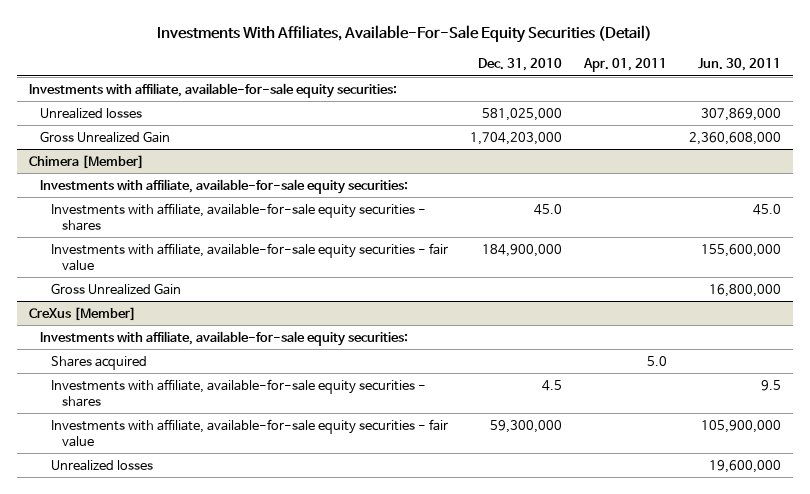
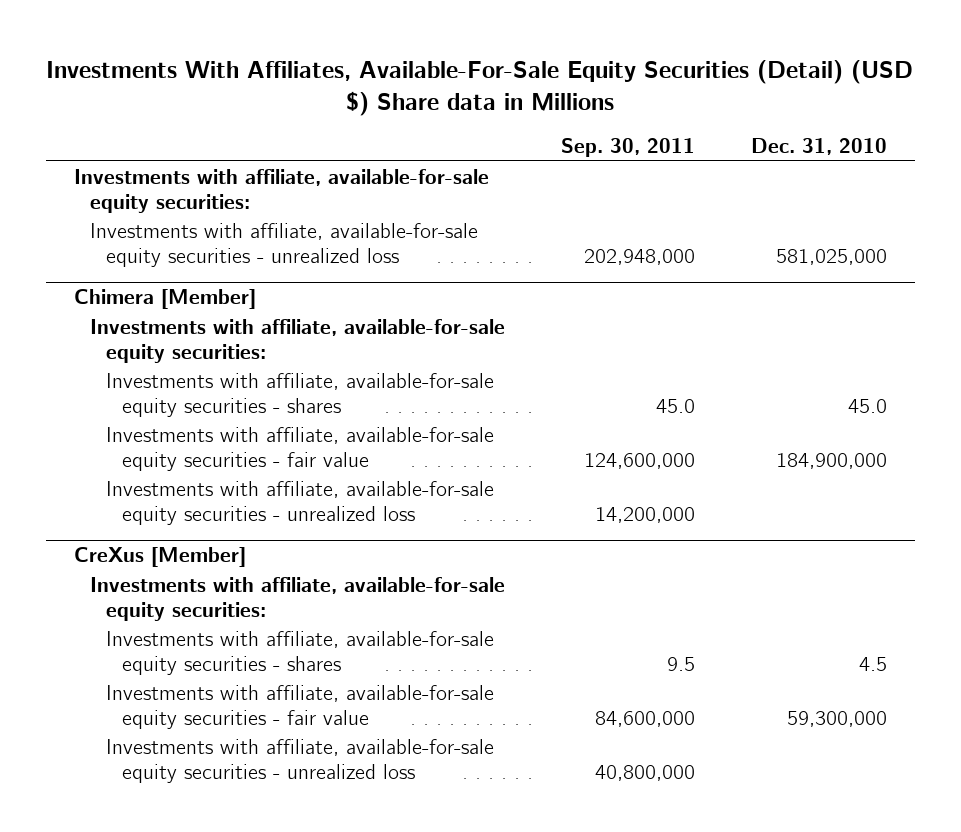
[156,24,652,43] Investments With Affiliates, Available-For-Sale Equity Securities (Detail) -> [46,59,914,117] Investments With Affiliates, Available-For-Sale Equity Securities (Detail) (USD $) Share data in Millions
[583,58,668,73] Apr. 01, 2011 -> none
[698,58,782,72] Jun. 30, 2011 -> none
none -> [561,138,696,158] Sep. 30, 2011
[39,130,170,143] Gross Unrealized Gain -> none
[39,107,142,119] Unrealized losses -> [89,223,478,267] Investments with affiliate, available-for-sale equity securities - unrealized loss
[50,282,181,295] Gross Unrealized Gain -> none
none -> [106,481,495,525] Investments with affiliate, available-for-sale equity securities - unrealized loss
[50,355,147,370] Shares acquired -> none
[50,459,153,471] Unrealized losses -> [106,739,495,783] Investments with affiliate, available-for-sale equity securities - unrealized loss

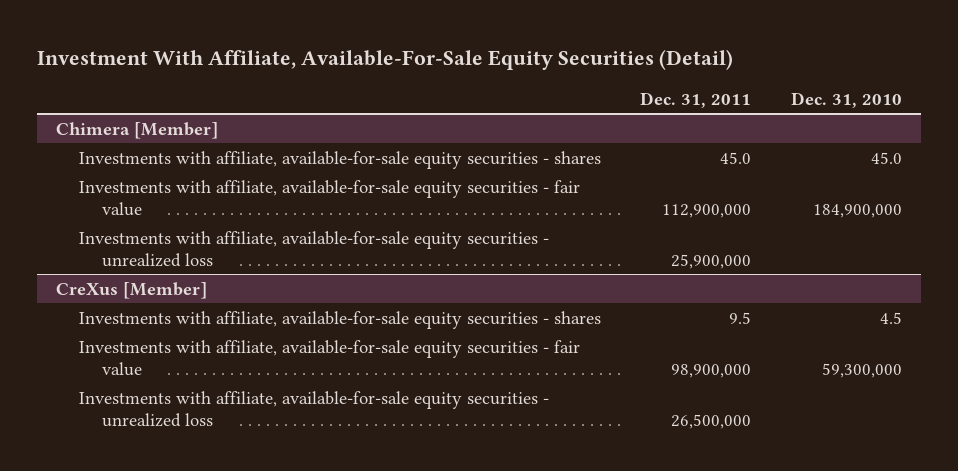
[46,59,914,117] Investments With Affiliates, Available-For-Sale Equity Securities (Detail) (USD $) Share data in Millions -> [36,49,733,71] Investment With Affiliate, Available-For-Sale Equity Securities (Detail)
[561,138,696,158] Sep. 30, 2011 -> none
none -> [640,91,752,108] Dec. 31, 2011
[73,169,489,213] Investments with affiliate, available-for-sale equity securities: -> none
[89,223,478,267] Investments with affiliate, available-for-sale equity securities - unrealized loss -> none
[89,319,505,363] Investments with affiliate, available-for-sale equity securities: -> none
[89,577,505,621] Investments with affiliate, available-for-sale equity securities: -> none

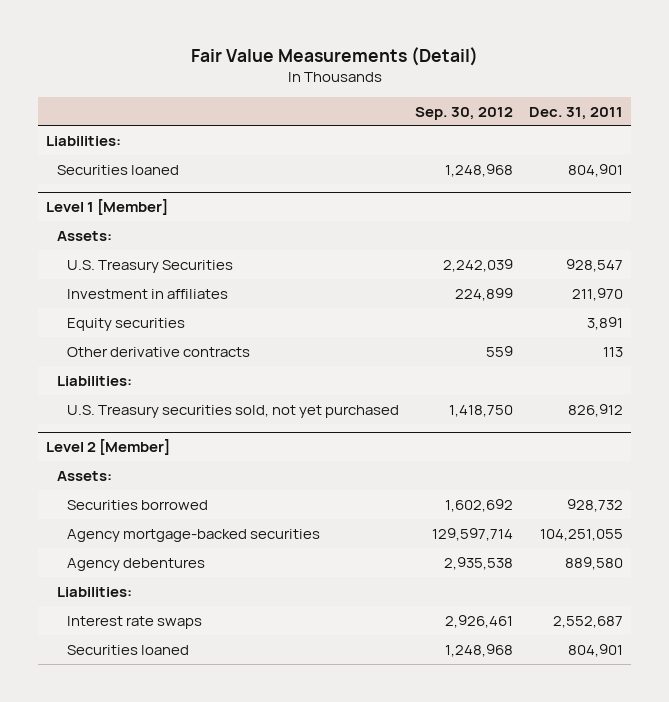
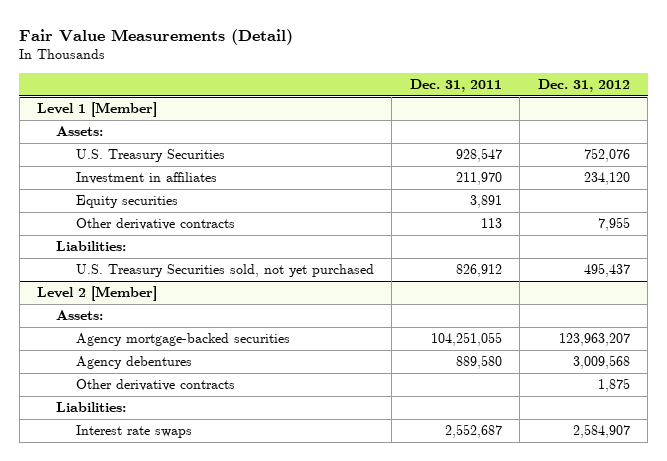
[415,106,514,120] Sep. 30, 2012 -> none
none -> [537,78,630,92] Dec. 31, 2012
[46,135,122,146] Liabilities: -> none
[56,164,179,175] Securities loaned -> none
[67,404,400,418] U.S. Treasury securities sold, not yet purchased -> [75,264,374,278] U.S. Treasury Securities sold, not yet purchased
[67,499,209,510] Securities borrowed -> none
none -> [75,379,235,392] Other derivative contracts
[67,644,190,655] Securities loaned -> none

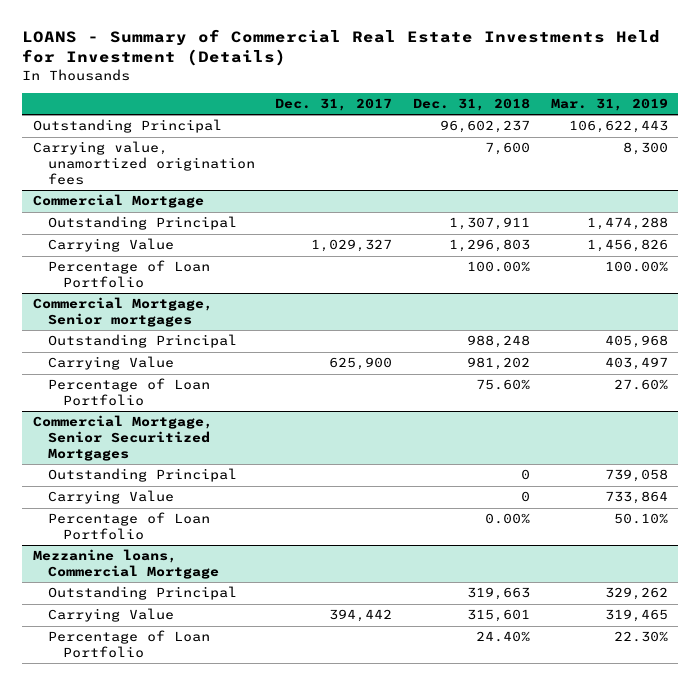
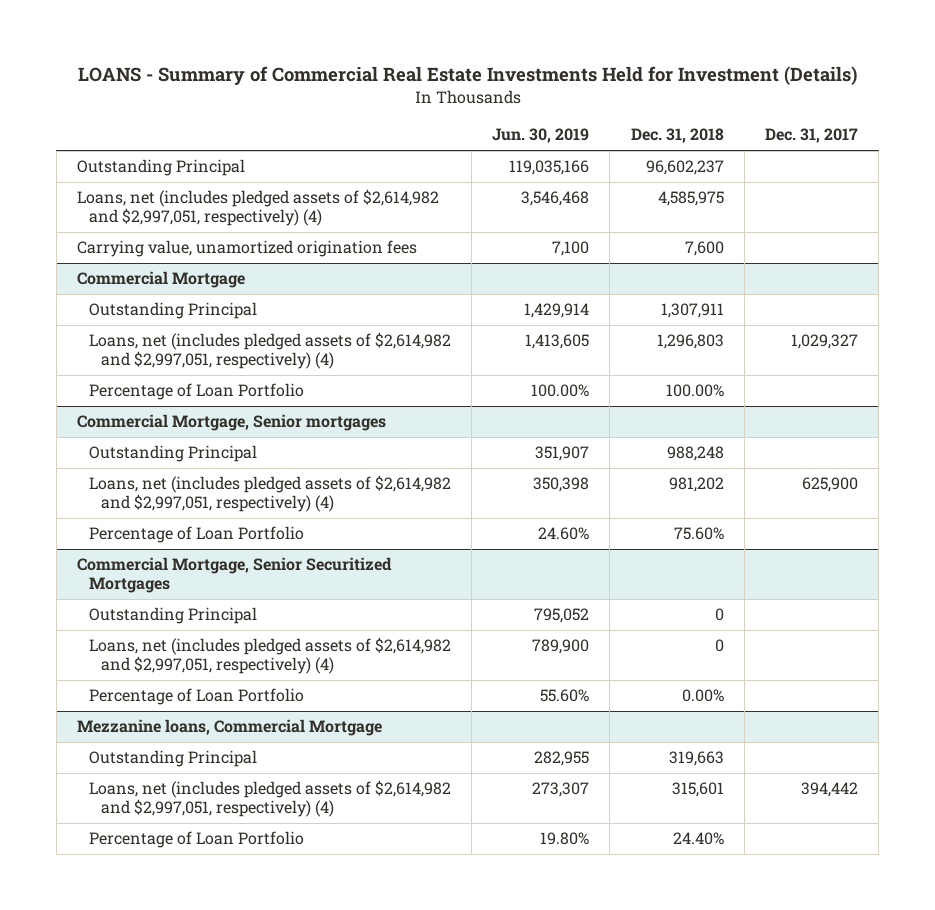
[550,97,668,111] Mar. 31, 2019 -> none
none -> [492,128,590,144] Jun. 30, 2019
none -> [76,189,439,226] Loans, net (includes pledged assets of $2,614,982 and $2,997,051, respectively) (4)
[47,238,174,253] Carrying Value -> [88,332,451,369] Loans, net (includes pledged assets of $2,614,982 and $2,997,051, respectively) (4)
[47,356,174,371] Carrying Value -> [88,475,451,512] Loans, net (includes pledged assets of $2,614,982 and $2,997,051, respectively) (4)
[47,490,174,505] Carrying Value -> none
none -> [88,637,451,674] Loans, net (includes pledged assets of $2,614,982 and $2,997,051, respectively) (4)
[47,608,174,623] Carrying Value -> [88,780,451,817] Loans, net (includes pledged assets of $2,614,982 and $2,997,051, respectively) (4)

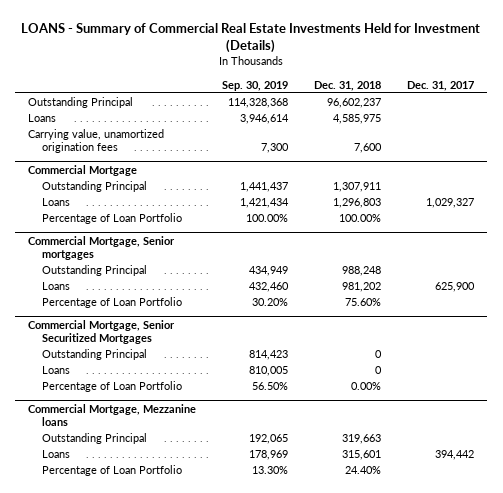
[492,128,590,144] Jun. 30, 2019 -> none
none -> [222,80,289,91] Sep. 30, 2019
[76,189,439,226] Loans, net (includes pledged assets of $2,614,982 and $2,997,051, respectively) (4) -> [28,114,57,123] Loans
[88,332,451,369] Loans, net (includes pledged assets of $2,614,982 and $2,997,051, respectively) (4) -> [41,198,70,207] Loans
[88,475,451,512] Loans, net (includes pledged assets of $2,614,982 and $2,997,051, respectively) (4) -> [41,282,70,291] Loans
[88,637,451,674] Loans, net (includes pledged assets of $2,614,982 and $2,997,051, respectively) (4) -> [41,366,70,375] Loans
[76,719,382,737] Mezzanine loans, Commercial Mortgage -> [28,403,197,426] Commercial Mortgage, Mezzanine loans
[88,780,451,817] Loans, net (includes pledged assets of $2,614,982 and $2,997,051, respectively) (4) -> [41,450,70,459] Loans

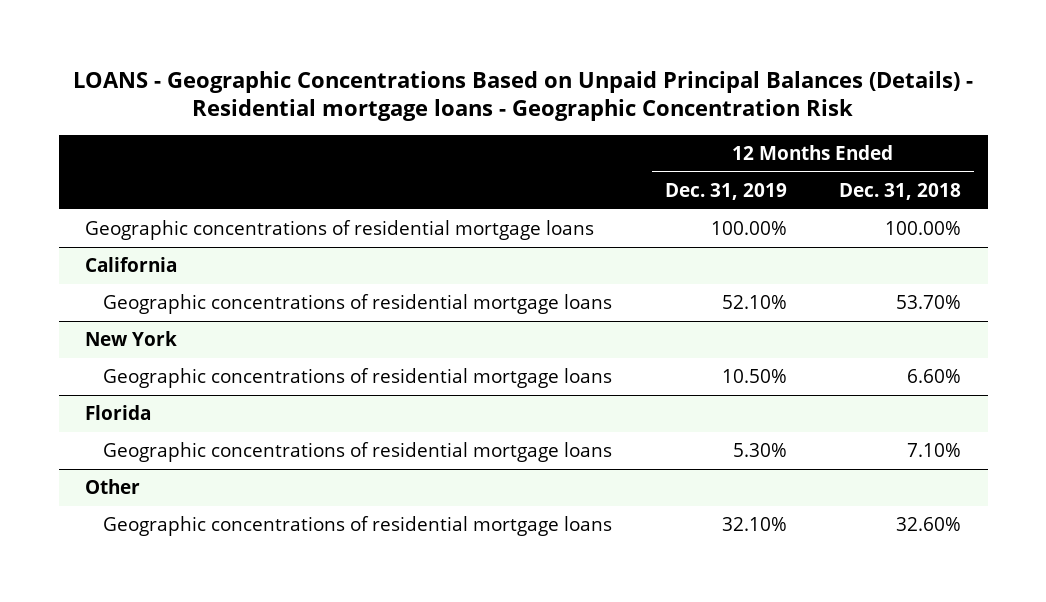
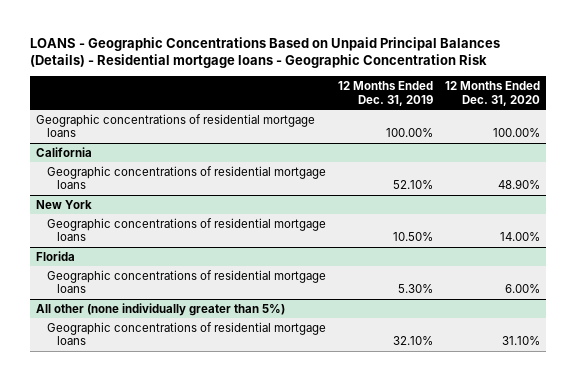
[839,182,962,200] Dec. 31, 2018 -> none
none -> [445,81,541,106] 12 Months Ended Dec. 31, 2020
[84,479,140,495] Other -> [36,302,286,316] All other (none individually greater than 5%)

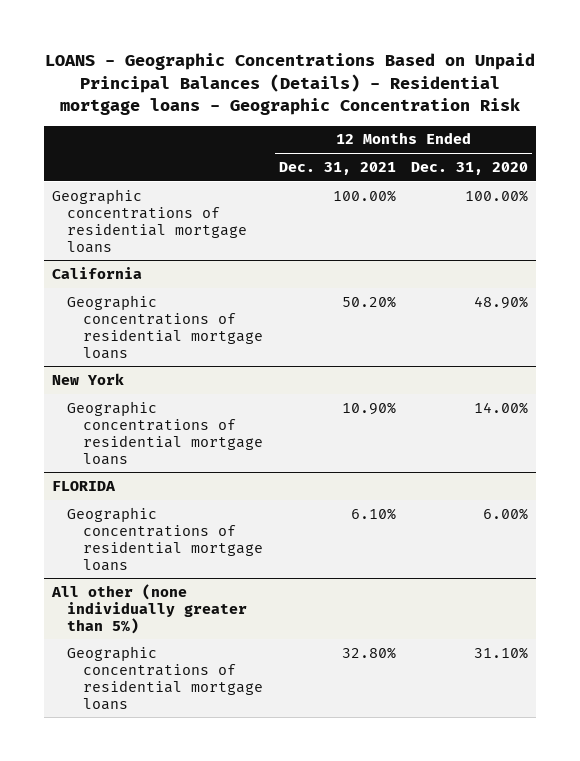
[337,81,433,106] 12 Months Ended Dec. 31, 2019 -> none
none -> [278,162,396,176] Dec. 31, 2021
[36,250,76,261] Florida -> [51,480,116,491] FLORIDA

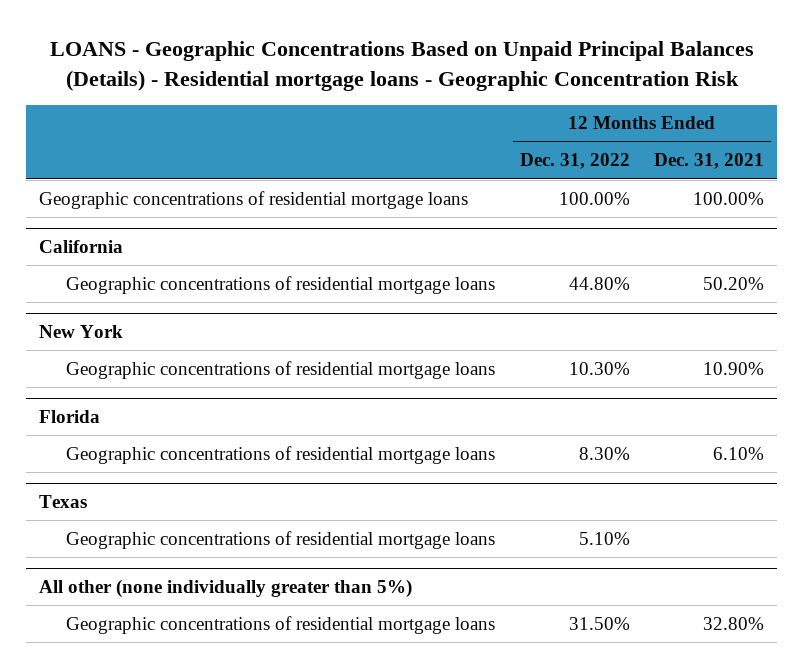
[411,162,529,176] Dec. 31, 2020 -> none
none -> [519,153,630,170] Dec. 31, 2022
[51,480,116,491] FLORIDA -> [38,409,100,423] Florida
none -> [38,494,87,508] Texas
none -> [65,530,495,549] Geographic concentrations of residential mortgage loans

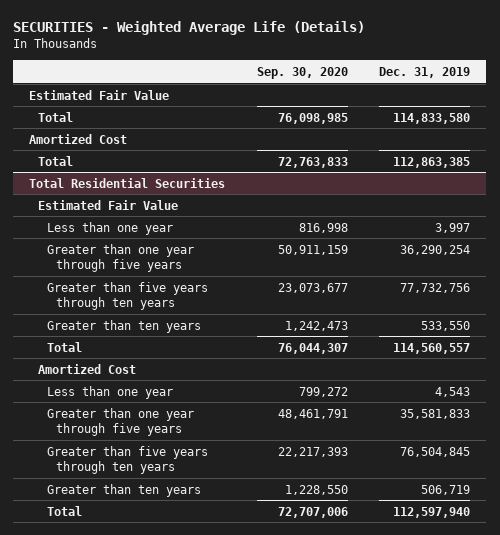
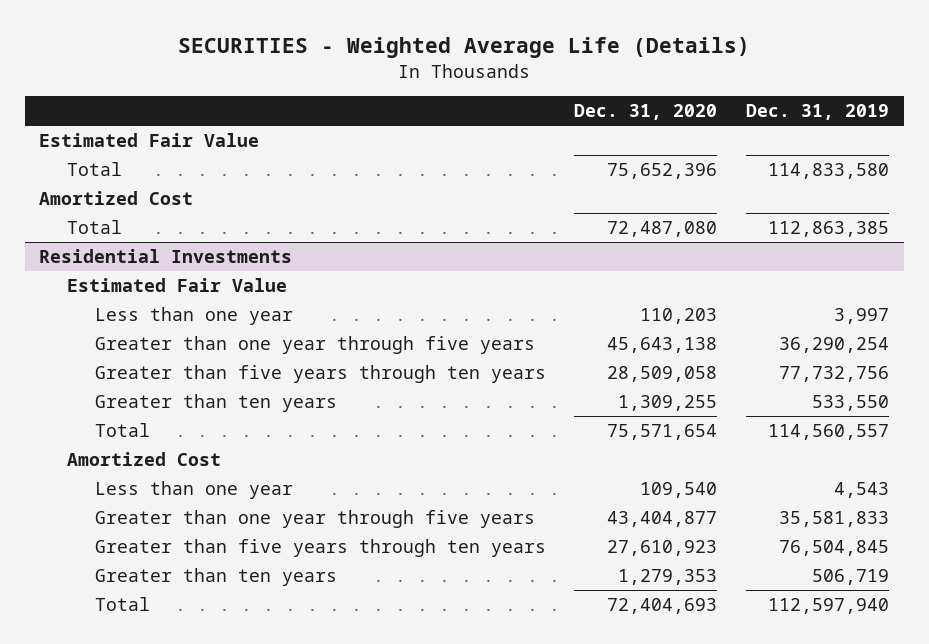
[256,67,348,80] Sep. 30, 2020 -> none
none -> [574,104,718,121] Dec. 31, 2020
[29,177,226,188] Total Residential Securities -> [39,249,293,264] Residential Investments

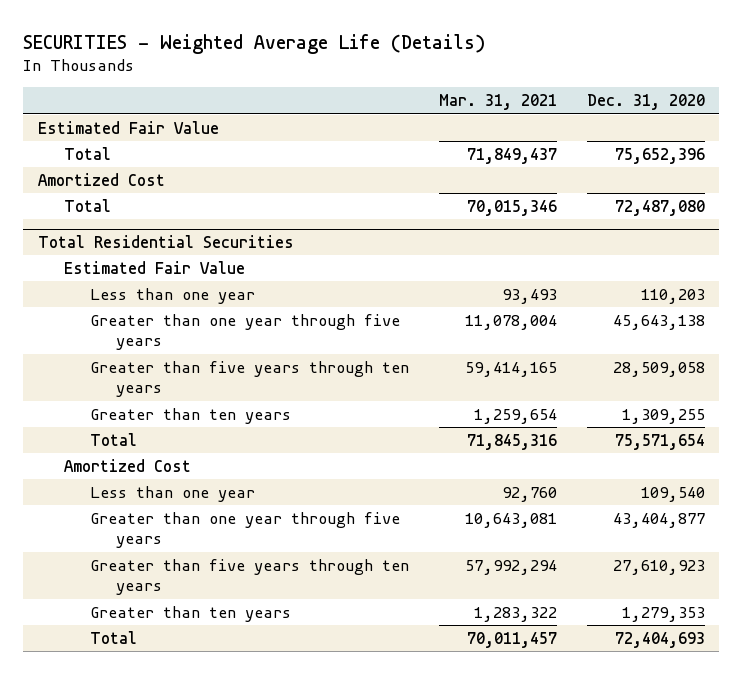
[746,104,890,121] Dec. 31, 2019 -> none
none -> [438,94,557,111] Mar. 31, 2021
[39,249,293,264] Residential Investments -> [38,235,295,249] Total Residential Securities

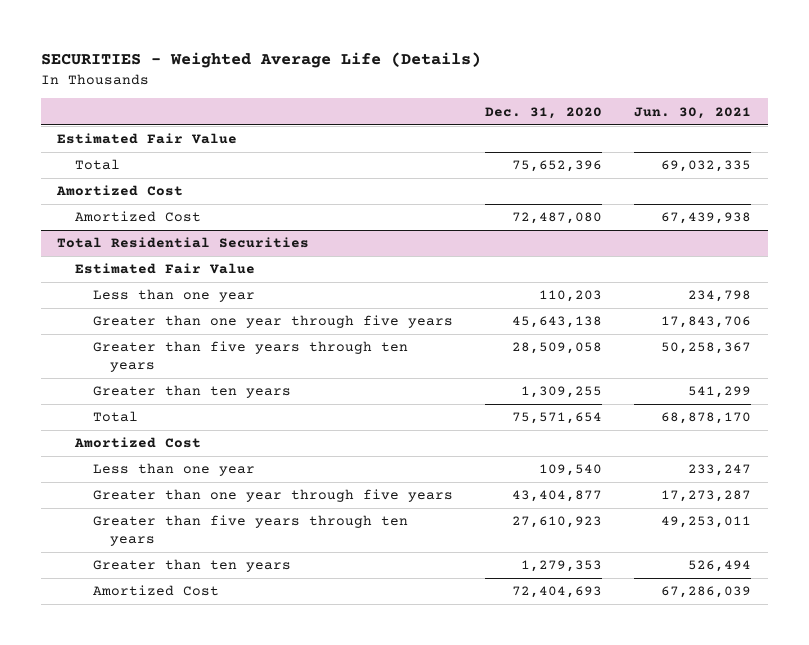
[438,94,557,111] Mar. 31, 2021 -> none
none -> [634,106,752,119] Jun. 30, 2021
[64,198,112,212] Total -> [75,211,202,223] Amortized Cost
[89,630,137,644] Total -> [92,585,219,597] Amortized Cost

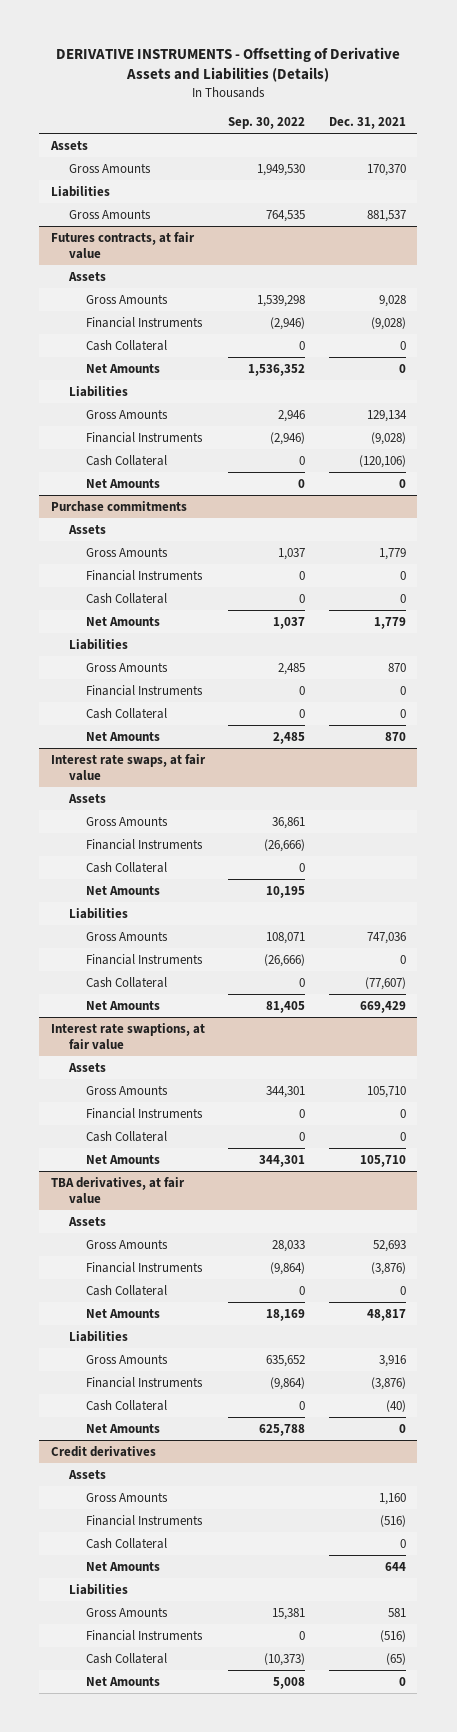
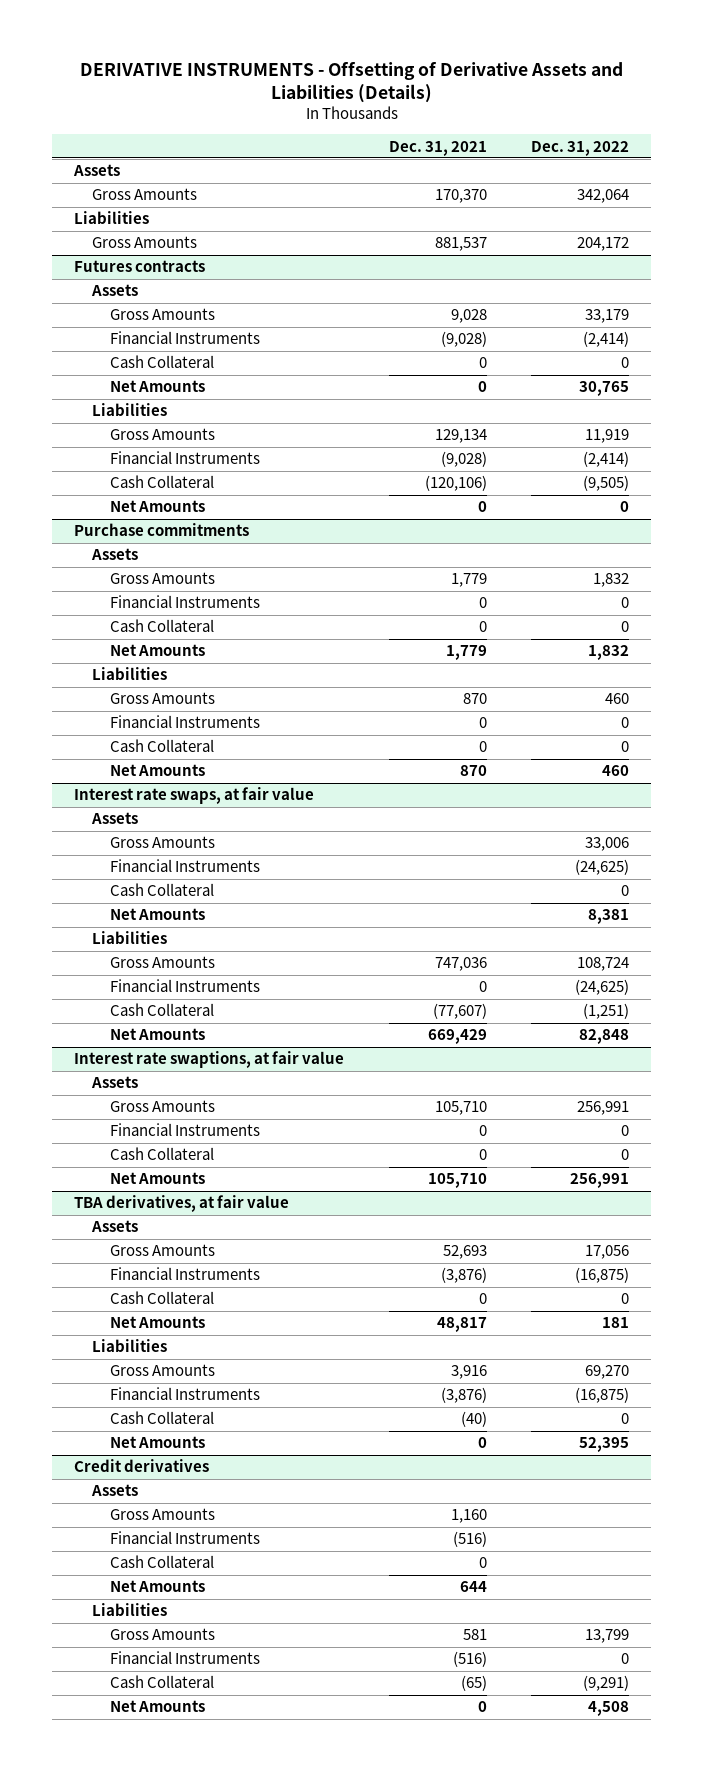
[228,116,306,129] Sep. 30, 2022 -> none
none -> [531,140,630,156] Dec. 31, 2022
[50,231,195,259] Futures contracts, at fair value -> [74,260,206,273] Futures contracts

